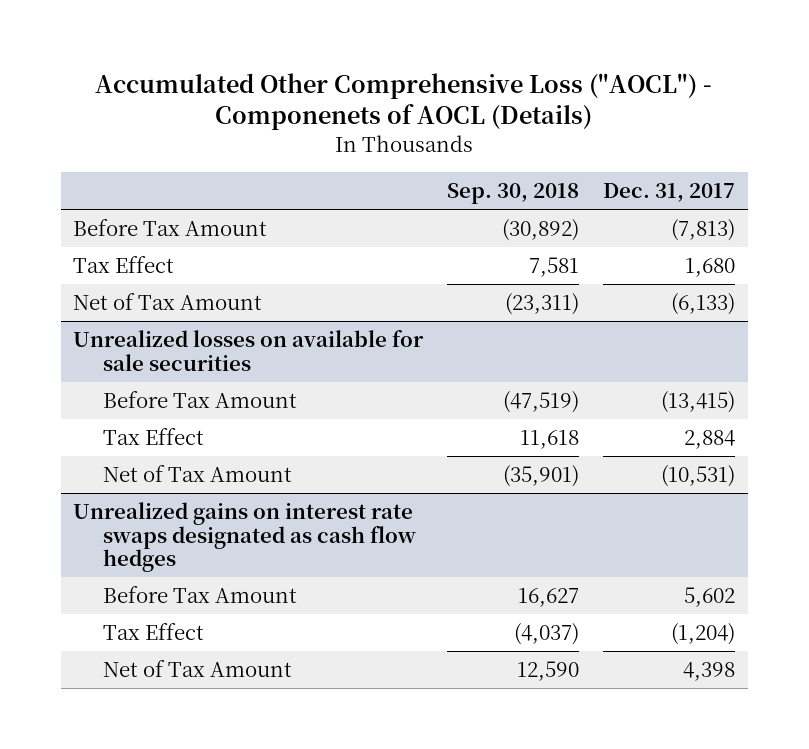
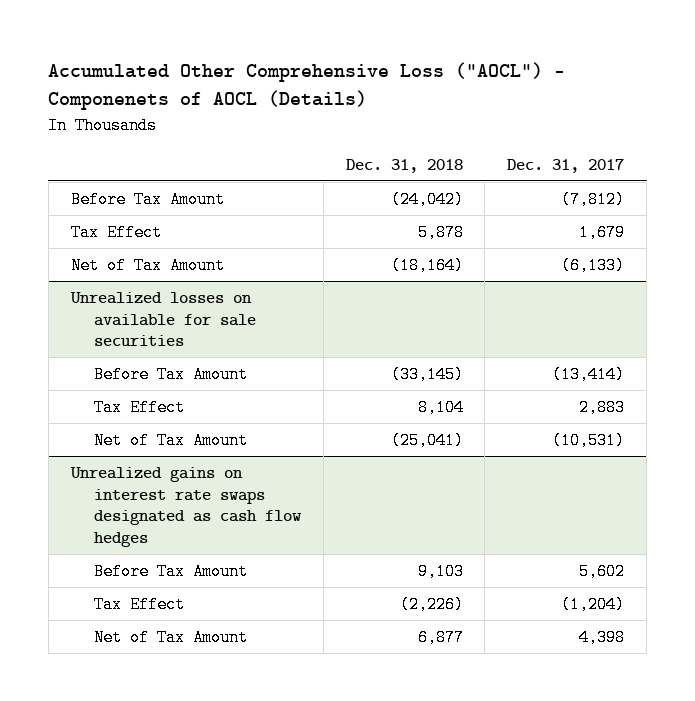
[447,183,580,205] Sep. 30, 2018 -> none
none -> [345,158,463,173] Dec. 31, 2018
[671,218,736,241] (7,813) -> [561,190,626,208] (7,812)
[685,257,736,277] 1,680 -> [579,223,626,241] 1,679
[661,390,736,413] (13,415) -> [552,365,626,383] (13,414)
[684,429,736,449] 2,884 -> [579,398,626,416] 2,883

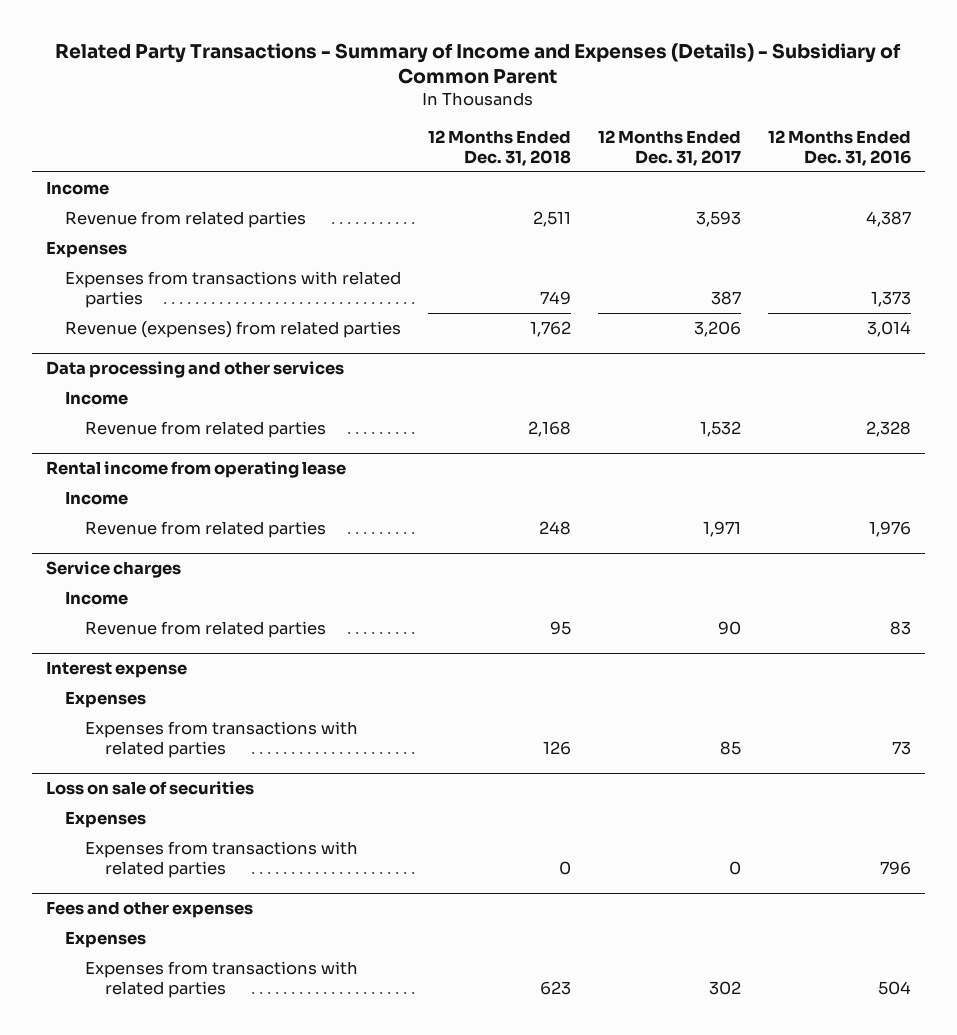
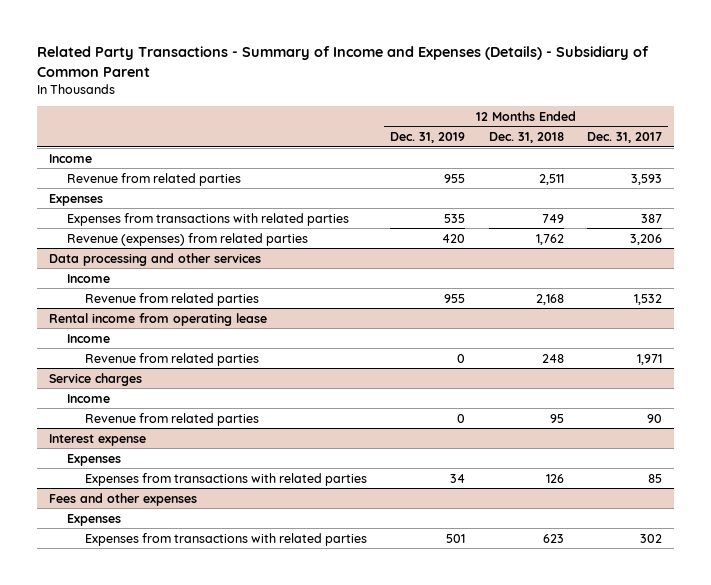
[768,129,912,166] 12 Months Ended Dec. 31, 2016 -> none
none -> [390,132,466,144] Dec. 31, 2019
[45,780,254,795] Loss on sale of securities -> none
[65,810,147,828] Expenses -> none
[85,840,359,879] Expenses from transactions with related parties -> none

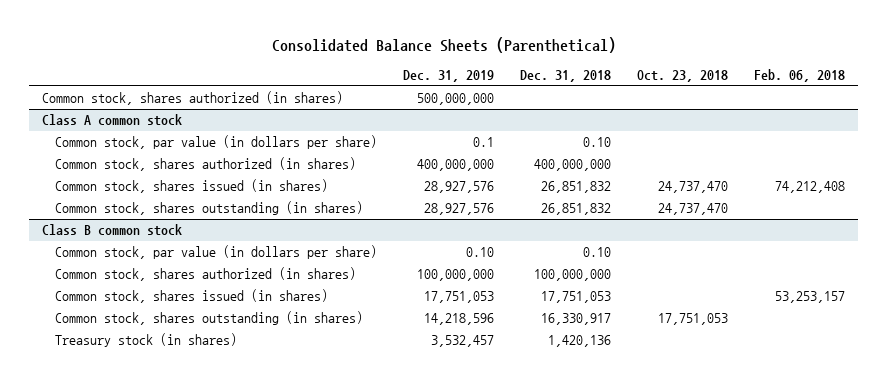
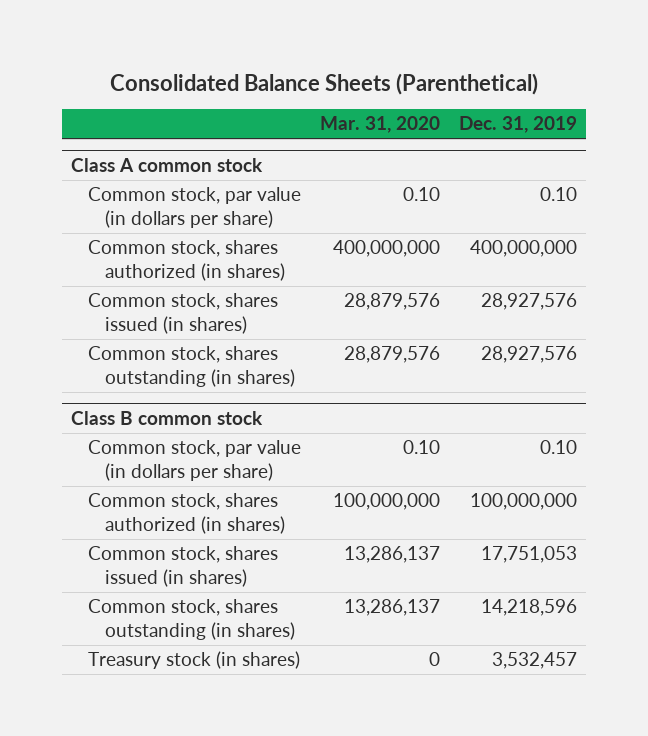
[520,70,612,83] Dec. 31, 2018 -> none
[637,70,729,83] Oct. 23, 2018 -> none
[754,69,846,83] Feb. 06, 2018 -> none
none -> [319,116,440,134] Mar. 31, 2020
[42,91,344,106] Common stock, shares authorized (in shares) -> none
[473,137,495,148] 0.1 -> [539,187,577,202] 0.10

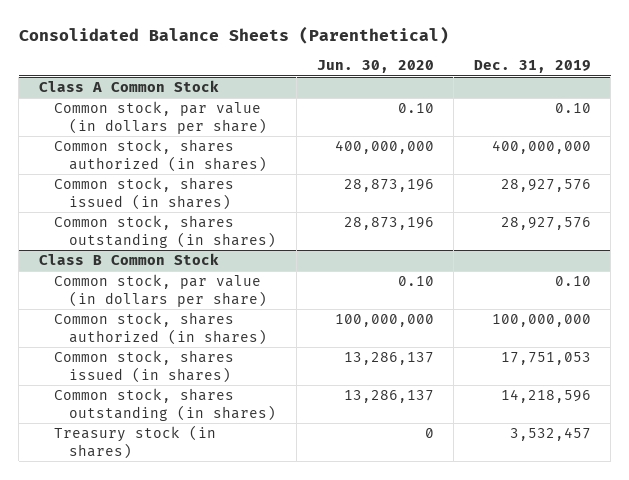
[319,116,440,134] Mar. 31, 2020 -> none
none -> [316,60,434,74] Jun. 30, 2020
[71,158,264,173] Class A common stock -> [38,80,219,93] Class A Common Stock
[71,411,264,426] Class B common stock -> [38,253,219,266] Class B Common Stock

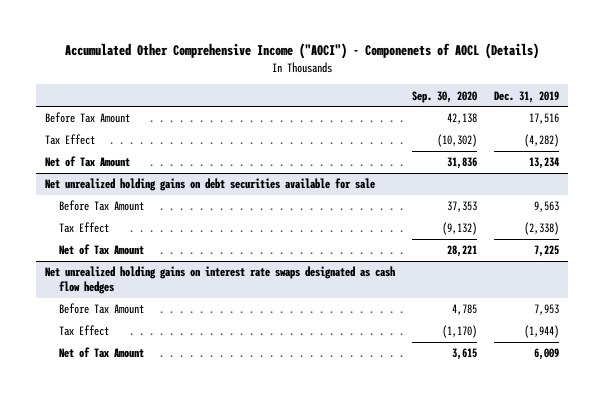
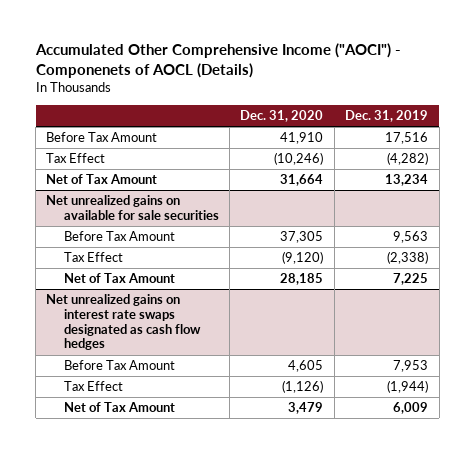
[412,90,478,103] Sep. 30, 2020 -> none
none -> [240,110,324,123] Dec. 31, 2020
[44,178,375,192] Net unrealized holding gains on debt securities available for sale -> [46,195,219,220] Net unrealized gains on available for sale securities
[44,266,395,295] Net unrealized holding gains on interest rate swaps designated as cash flow hedges -> [46,294,201,351] Net unrealized gains on interest rate swaps designated as cash flow hedges

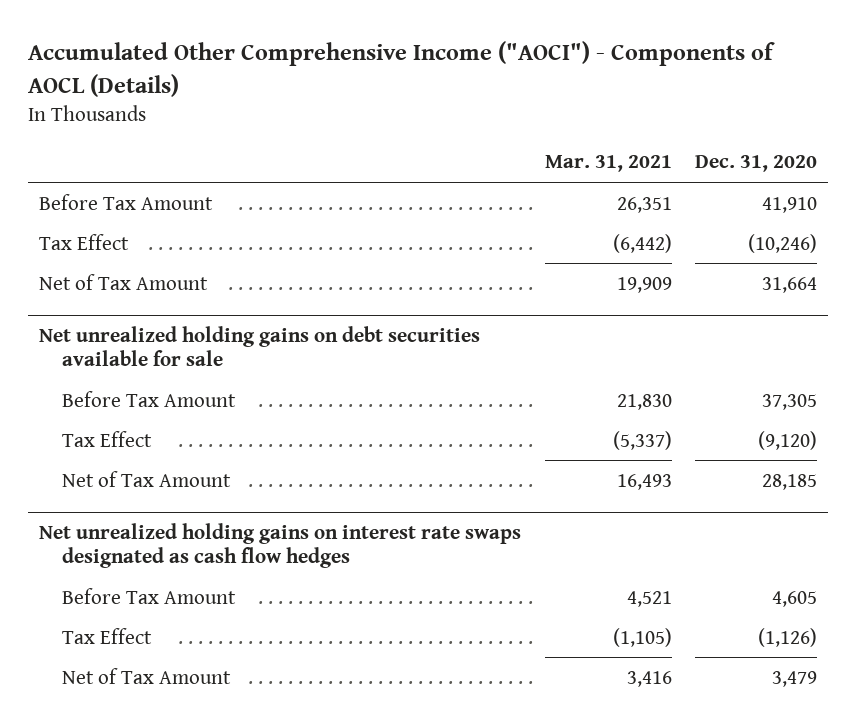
[34,43,401,79] Accumulated Other Comprehensive Income ("AOCI") - Componenets of AOCL (Details) -> [27,41,775,97] Accumulated Other Comprehensive Income ("AOCI") - Components of AOCL (Details)
[345,110,429,123] Dec. 31, 2019 -> none
none -> [544,155,672,173] Mar. 31, 2021
[46,195,219,220] Net unrealized gains on available for sale securities -> [39,325,481,366] Net unrealized holding gains on debt securities available for sale
[46,294,201,351] Net unrealized gains on interest rate swaps designated as cash flow hedges -> [39,522,522,568] Net unrealized holding gains on interest rate swaps designated as cash flow hedges

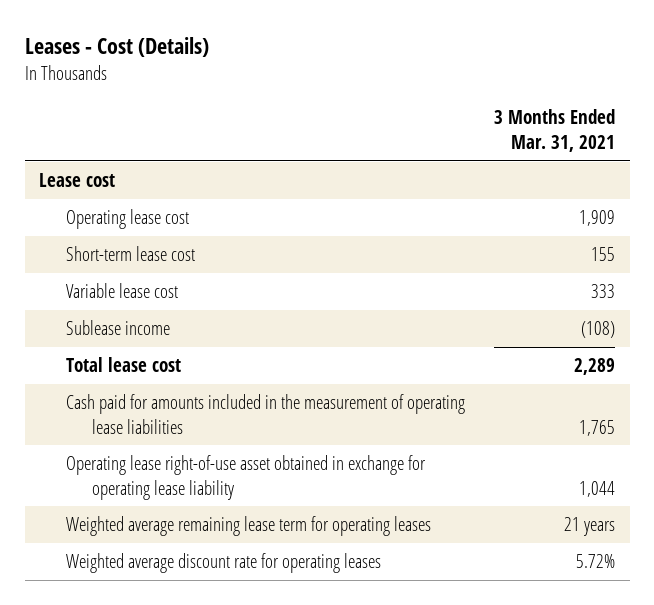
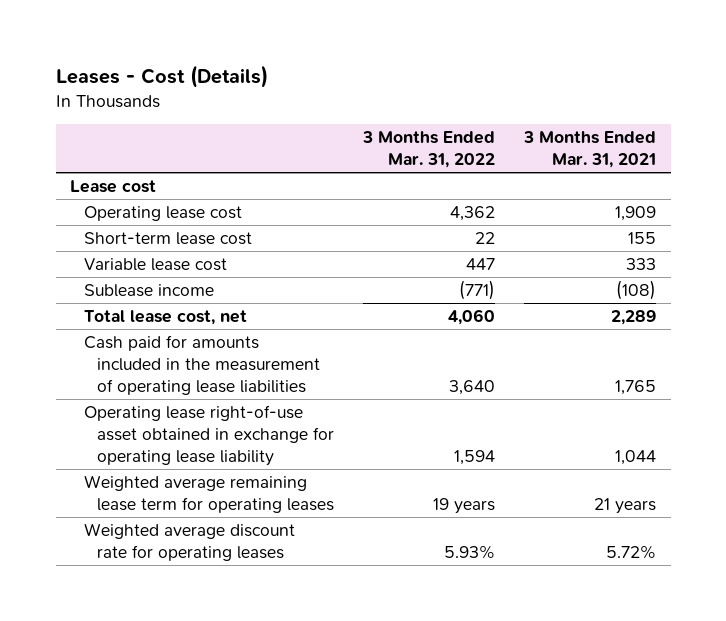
none -> [362,131,496,169] 3 Months Ended Mar. 31, 2022
[65,357,181,373] Total lease cost -> [83,310,247,326] Total lease cost, net

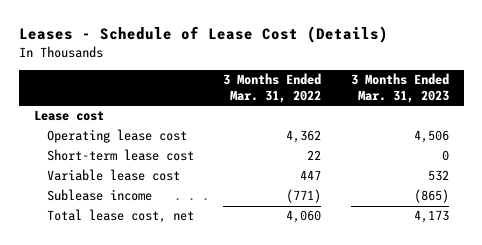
[55,64,268,88] Leases - Cost (Details) -> [18,26,388,44] Leases - Schedule of Lease Cost (Details)
[523,131,657,169] 3 Months Ended Mar. 31, 2021 -> none
none -> [350,72,449,104] 3 Months Ended Mar. 31, 2023
[83,335,321,395] Cash paid for amounts included in the measurement of operating lease liabilities -> none
[83,405,335,466] Operating lease right-of-use asset obtained in exchange for operating lease liability -> none
[83,475,335,513] Weighted average remaining lease term for operating leases -> none
[83,523,295,561] Weighted average discount rate for operating leases -> none

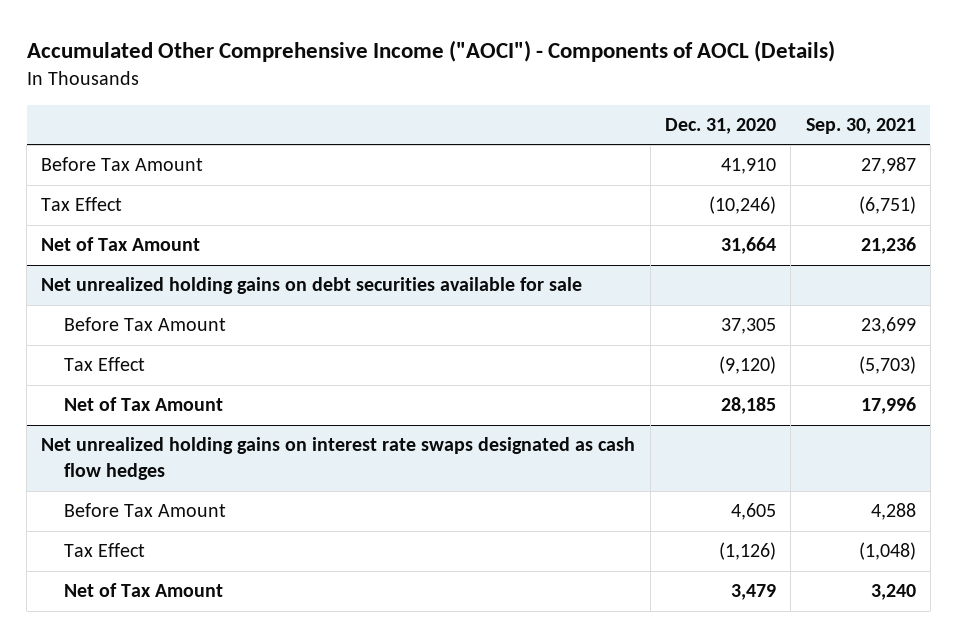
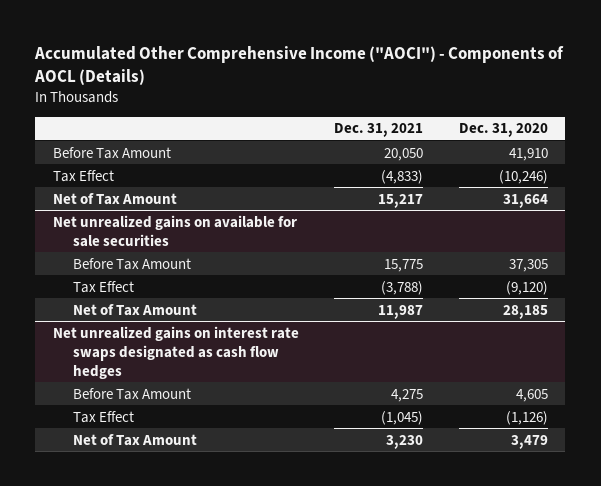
[805,118,916,135] Sep. 30, 2021 -> none
none -> [334,123,424,138] Dec. 31, 2021
[41,277,583,295] Net unrealized holding gains on debt securities available for sale -> [53,214,298,247] Net unrealized gains on available for sale securities
[41,437,636,481] Net unrealized holding gains on interest rate swaps designated as cash flow hedges -> [53,325,300,379] Net unrealized gains on interest rate swaps designated as cash flow hedges

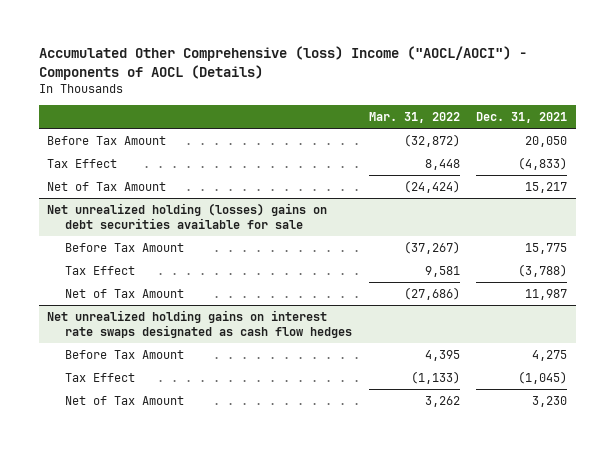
[34,45,565,85] Accumulated Other Comprehensive Income ("AOCI") - Components of AOCL (Details) -> [38,45,527,80] Accumulated Other Comprehensive (loss) Income ("AOCL/AOCI") - Components of AOCL (Details)
[458,123,548,138] Dec. 31, 2020 -> none
none -> [368,112,460,124] Mar. 31, 2022
[53,214,298,247] Net unrealized gains on available for sale securities -> [47,202,328,229] Net unrealized holding (losses) gains on debt securities available for sale
[53,325,300,379] Net unrealized gains on interest rate swaps designated as cash flow hedges -> [47,309,353,338] Net unrealized holding gains on interest rate swaps designated as cash flow hedges

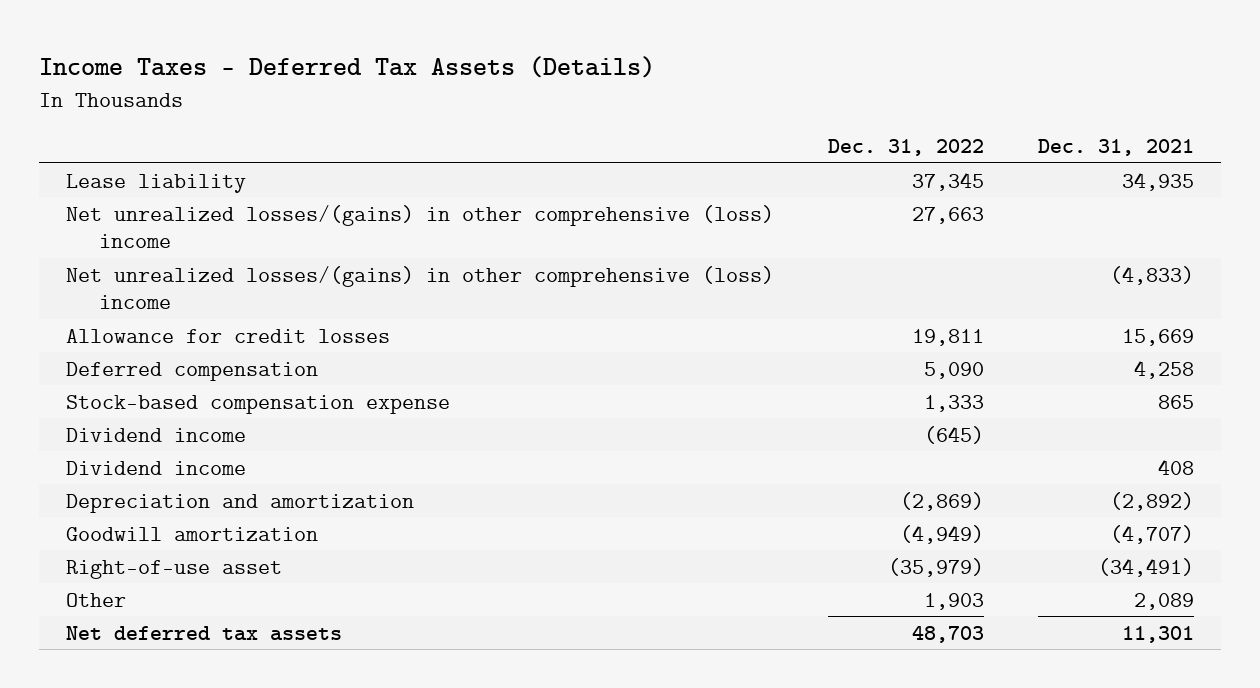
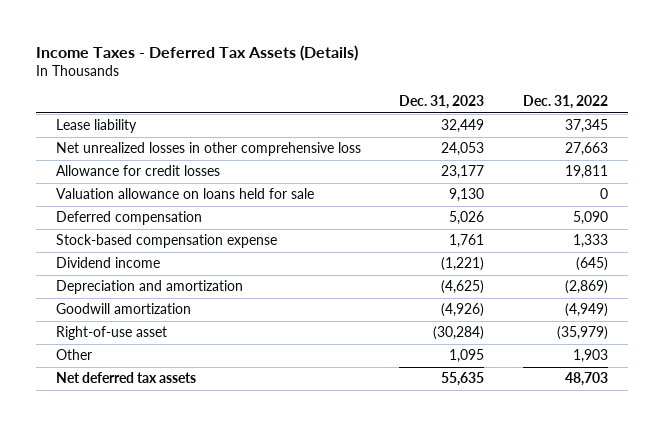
[1038,139,1195,157] Dec. 31, 2021 -> none
none -> [399,95,485,110] Dec. 31, 2023
[66,265,775,310] Net unrealized losses/(gains) in other comprehensive (loss) income -> none
[66,204,775,249] Net unrealized losses/(gains) in other comprehensive (loss) income -> [55,142,361,157] Net unrealized losses in other comprehensive loss
none -> [55,188,314,200] Valuation allowance on loans held for sale
[66,460,247,475] Dividend income -> none

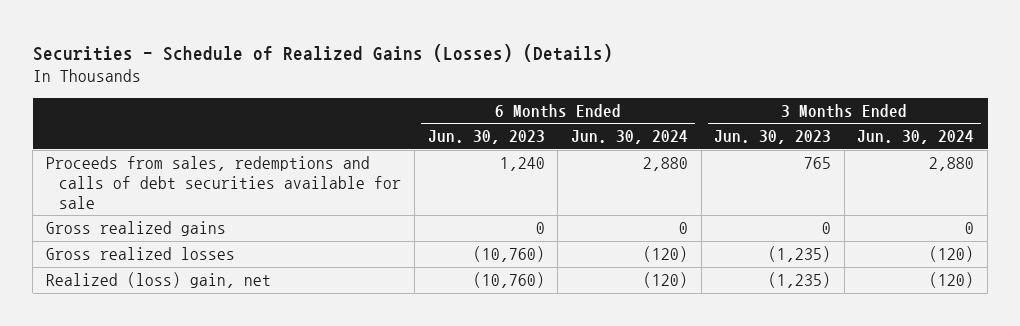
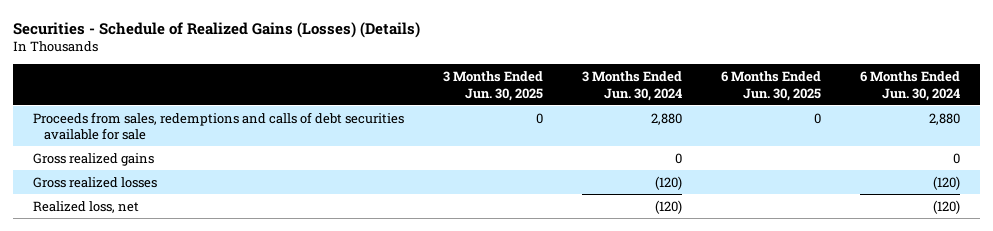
[427,130,545,145] Jun. 30, 2023 -> none
[714,130,832,145] Jun. 30, 2023 -> none
none -> [443,70,544,101] 3 Months Ended Jun. 30, 2025
none -> [721,70,822,101] 6 Months Ended Jun. 30, 2025
[45,272,271,289] Realized (loss) gain, net -> [32,200,139,213] Realized loss, net

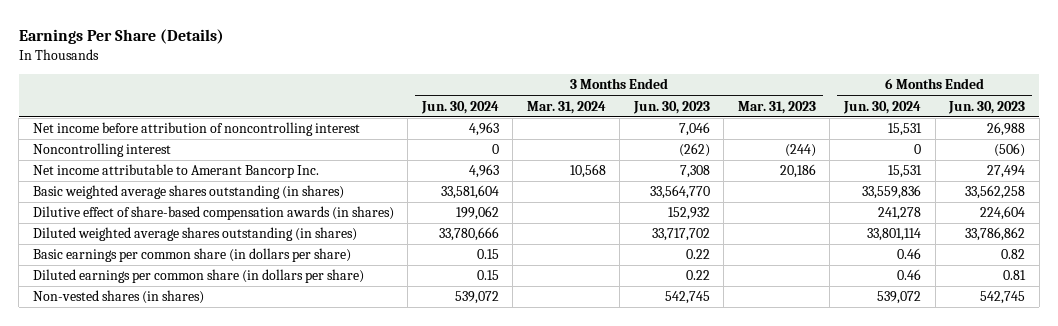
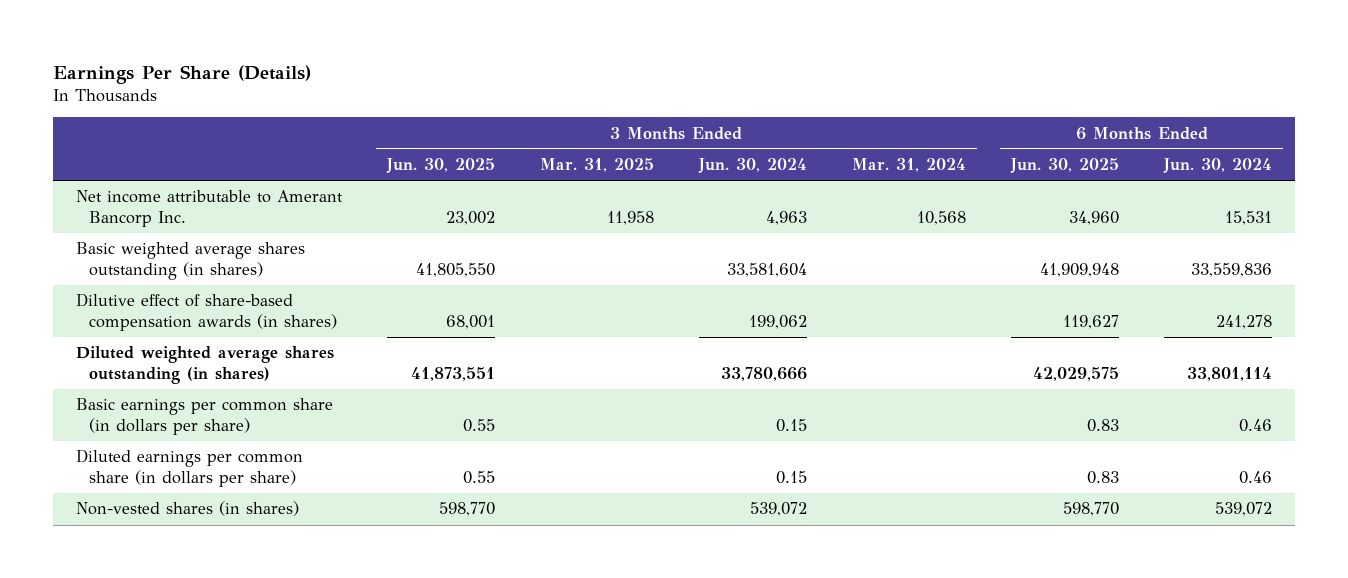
[632,100,710,114] Jun. 30, 2023 -> none
[737,100,816,114] Mar. 31, 2023 -> none
[948,100,1026,114] Jun. 30, 2023 -> none
none -> [385,158,495,174] Jun. 30, 2025
none -> [539,158,654,173] Mar. 31, 2025
none -> [1009,158,1119,174] Jun. 30, 2025
[32,122,360,137] Net income before attribution of noncontrolling interest -> none
[32,143,171,158] Noncontrolling interest -> none

